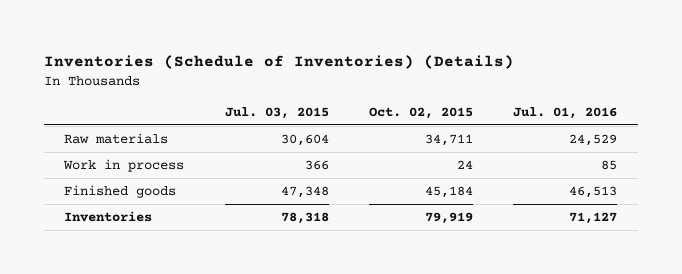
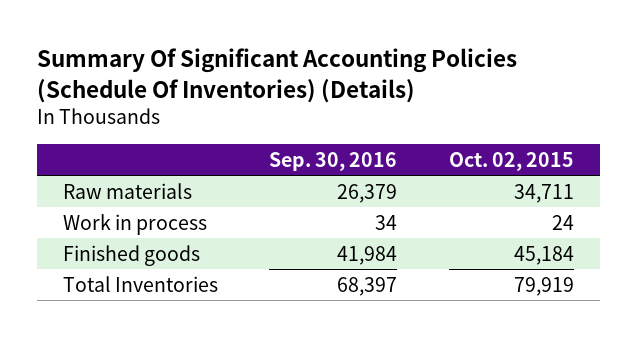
[44,54,515,69] Inventories (Schedule of Inventories) (Details) -> [36,48,517,103] Summary Of Significant Accounting Policies (Schedule Of Inventories) (Details)
[224,106,329,119] Jul. 03, 2015 -> none
[513,106,618,119] Jul. 01, 2016 -> none
none -> [269,151,398,171] Sep. 30, 2016
[64,211,153,223] Inventories -> [62,275,218,292] Total Inventories

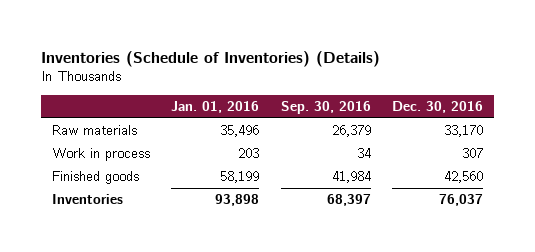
[36,48,517,103] Summary Of Significant Accounting Policies (Schedule Of Inventories) (Details) -> [41,50,381,67] Inventories (Schedule of Inventories) (Details)
[449,151,575,171] Oct. 02, 2015 -> none
none -> [171,101,260,114] Jan. 01, 2016
none -> [392,101,484,114] Dec. 30, 2016
[62,275,218,292] Total Inventories -> [51,194,123,205] Inventories

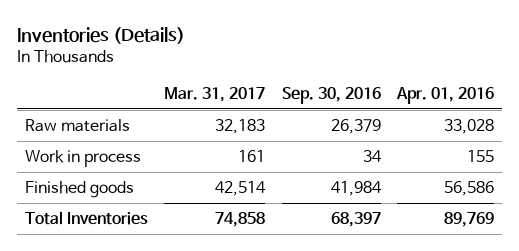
[41,50,381,67] Inventories (Schedule of Inventories) (Details) -> [16,27,185,45] Inventories (Details)
[171,101,260,114] Jan. 01, 2016 -> none
[392,101,484,114] Dec. 30, 2016 -> none
none -> [164,86,266,102] Mar. 31, 2017
none -> [396,86,495,104] Apr. 01, 2016
[51,194,123,205] Inventories -> [25,211,149,226] Total Inventories

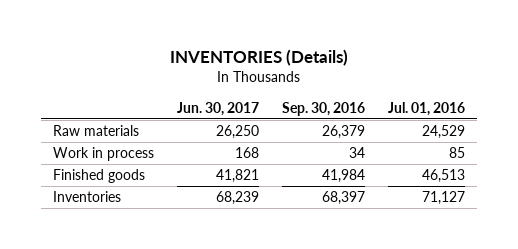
[16,27,185,45] Inventories (Details) -> [169,49,348,67] INVENTORIES (Details)
[164,86,266,102] Mar. 31, 2017 -> none
[396,86,495,104] Apr. 01, 2016 -> none
none -> [176,101,259,116] Jun. 30, 2017
none -> [388,101,466,116] Jul. 01, 2016
[25,211,149,226] Total Inventories -> [52,191,121,203] Inventories

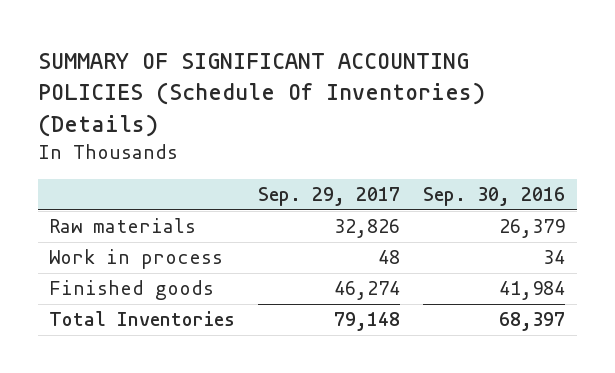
[169,49,348,67] INVENTORIES (Details) -> [37,53,485,137] SUMMARY OF SIGNIFICANT ACCOUNTING POLICIES (Schedule Of Inventories) (Details)
[176,101,259,116] Jun. 30, 2017 -> none
[388,101,466,116] Jul. 01, 2016 -> none
none -> [258,187,401,207] Sep. 29, 2017
[52,191,121,203] Inventories -> [49,311,236,327] Total Inventories

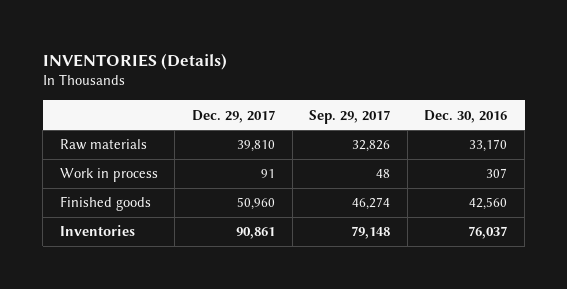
[37,53,485,137] SUMMARY OF SIGNIFICANT ACCOUNTING POLICIES (Schedule Of Inventories) (Details) -> [42,52,227,70] INVENTORIES (Details)
[423,187,566,207] Sep. 30, 2016 -> none
none -> [192,109,276,123] Dec. 29, 2017
none -> [424,109,508,123] Dec. 30, 2016
[49,311,236,327] Total Inventories -> [59,225,135,237] Inventories

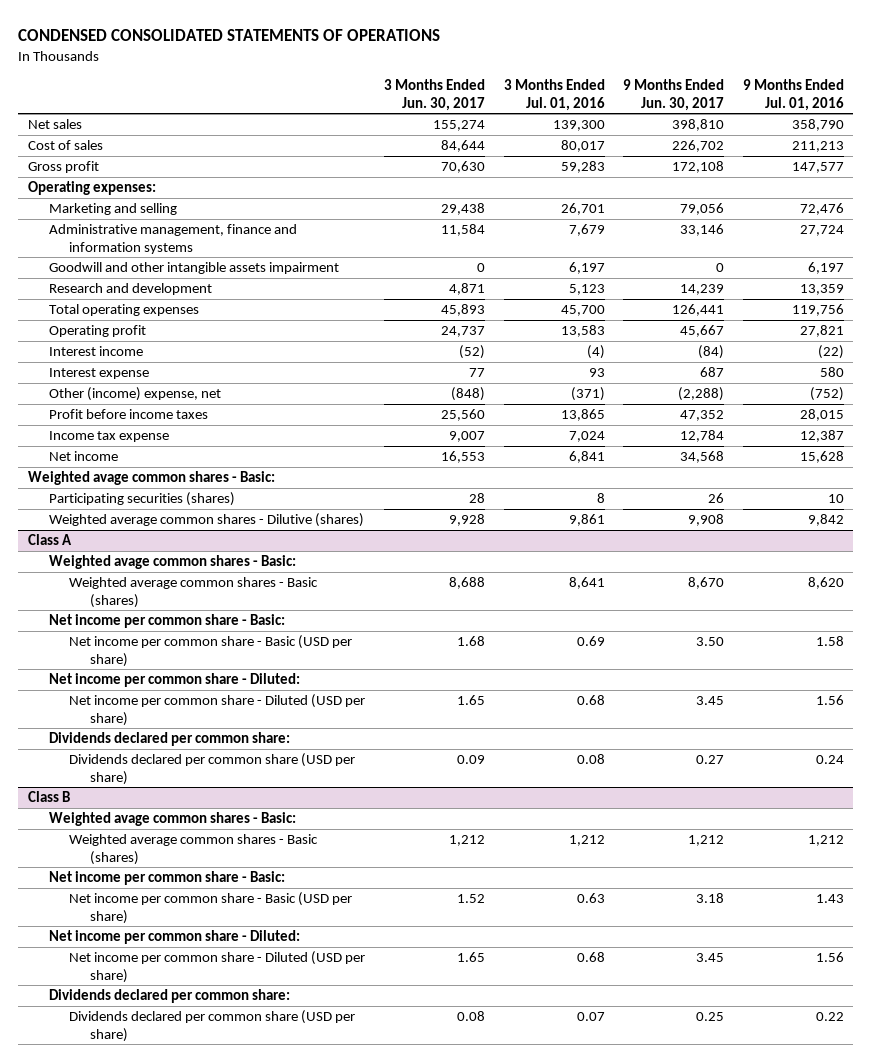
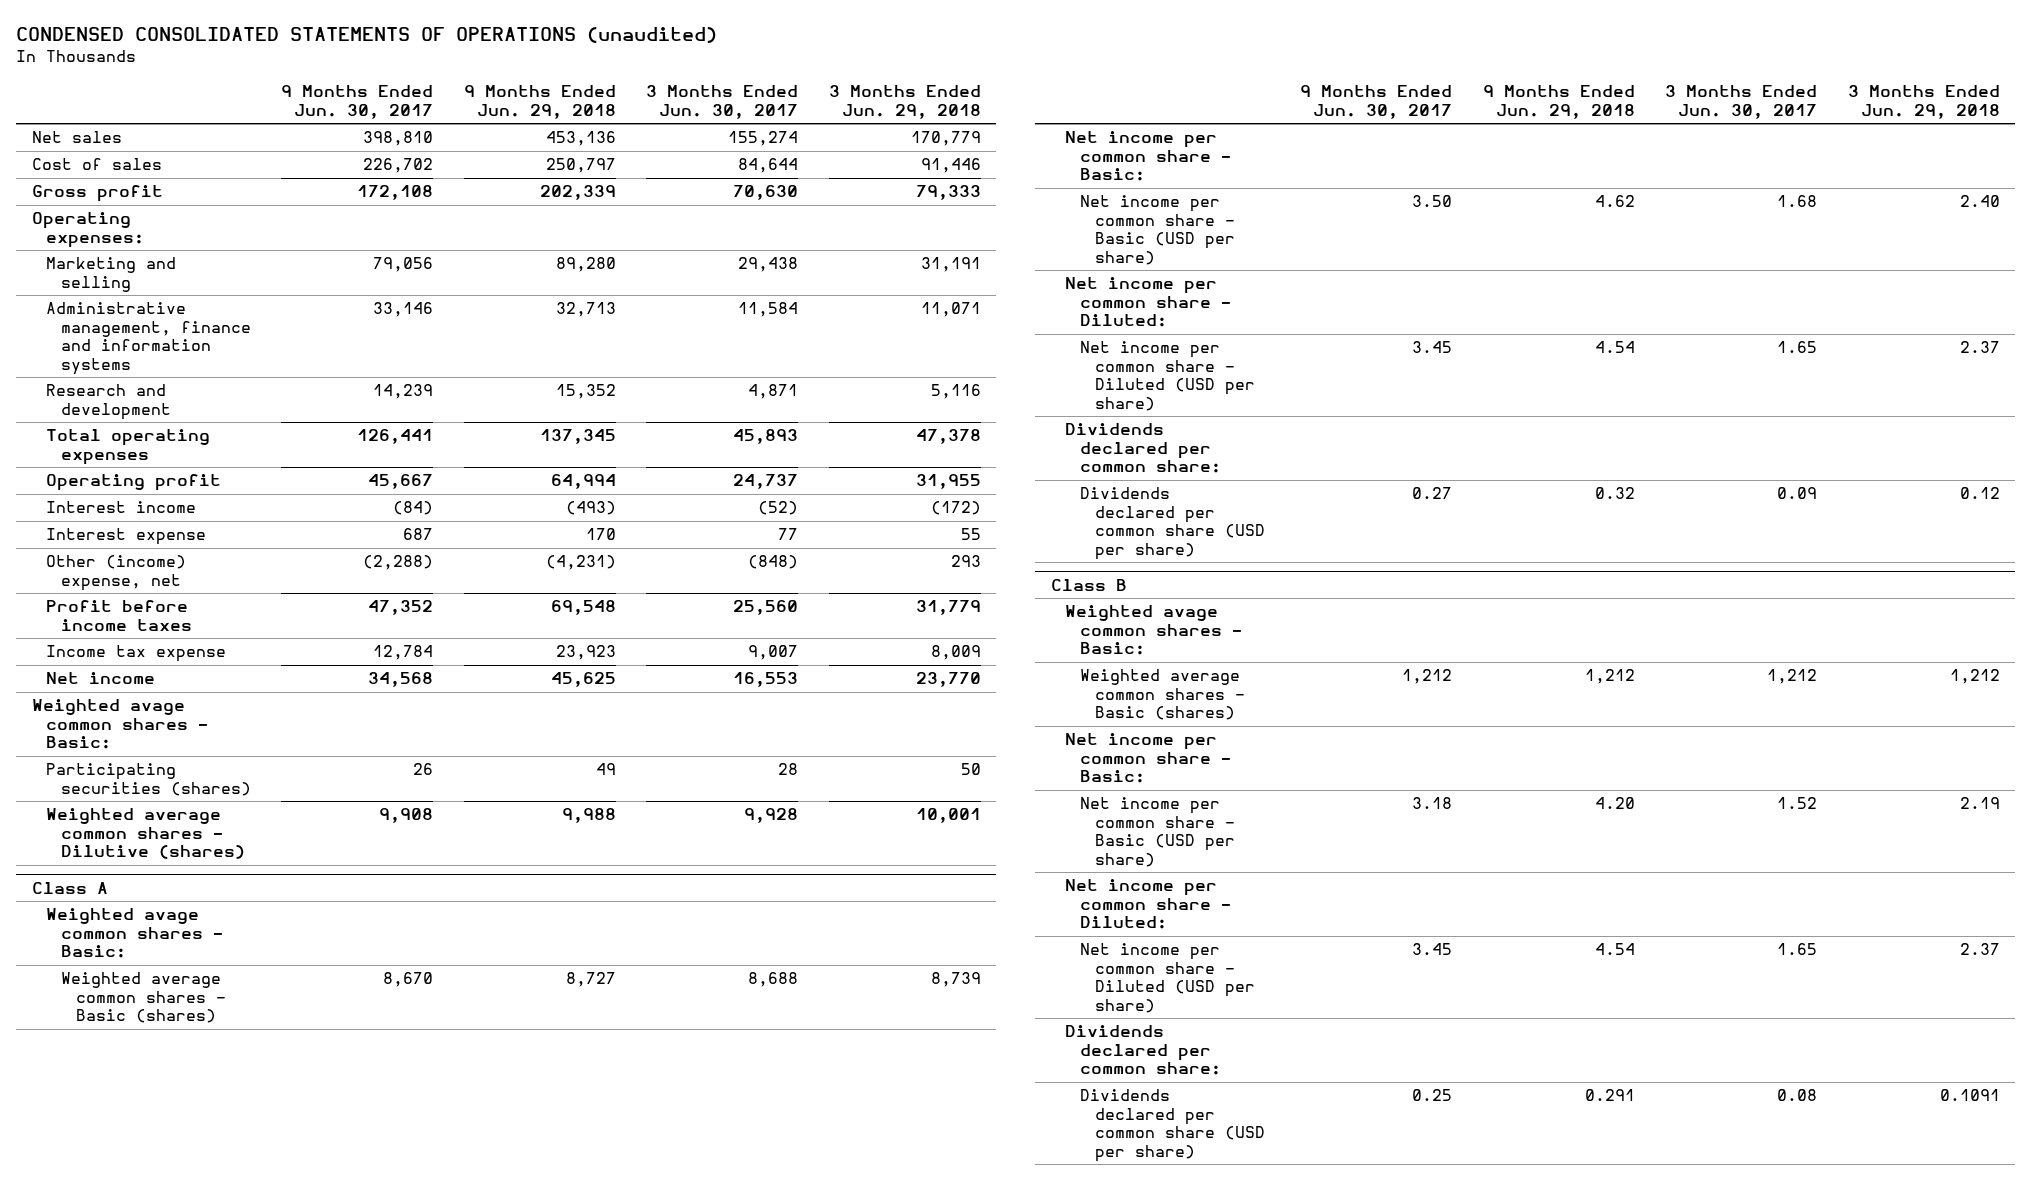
[18,29,441,42] CONDENSED CONSOLIDATED STATEMENTS OF OPERATIONS -> [16,26,718,43] CONDENSED CONSOLIDATED STATEMENTS OF OPERATIONS (unaudited)
[503,79,605,111] 3 Months Ended Jul. 01, 2016 -> none
[743,79,845,111] 9 Months Ended Jul. 01, 2016 -> none
none -> [463,85,616,119] 9 Months Ended Jun. 29, 2018
none -> [828,85,981,119] 3 Months Ended Jun. 29, 2018
[48,262,339,275] Goodwill and other intangible assets impairment -> none

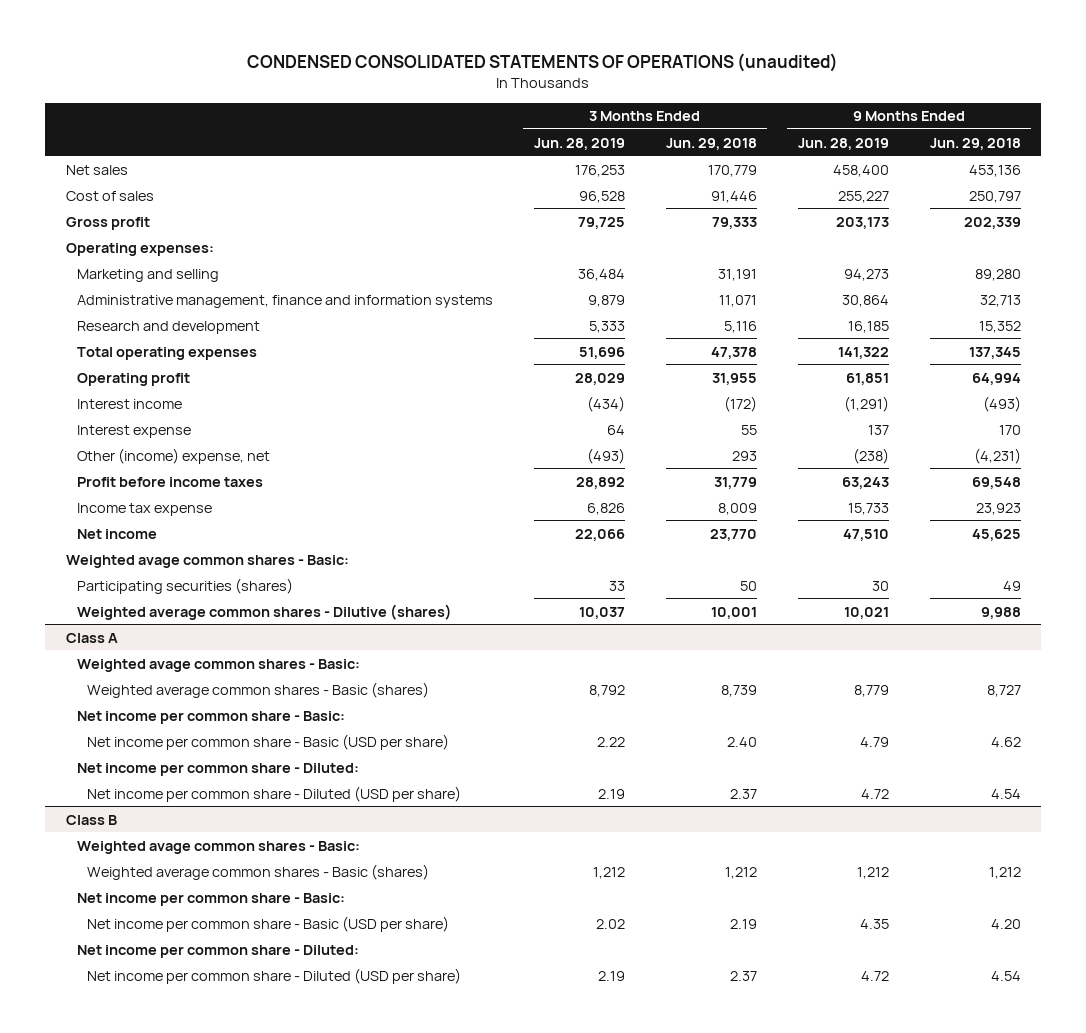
[281,85,434,119] 9 Months Ended Jun. 30, 2017 -> none
[646,85,799,119] 3 Months Ended Jun. 30, 2017 -> none
none -> [533,137,625,150] Jun. 28, 2019
none -> [797,137,889,150] Jun. 28, 2019
[1065,423,1221,474] Dividends declared per common share: -> none
[1079,487,1265,560] Dividends declared per common share (USD per share) -> none
[1065,1025,1221,1076] Dividends declared per common share: -> none
[1079,1089,1265,1162] Dividends declared per common share (USD per share) -> none

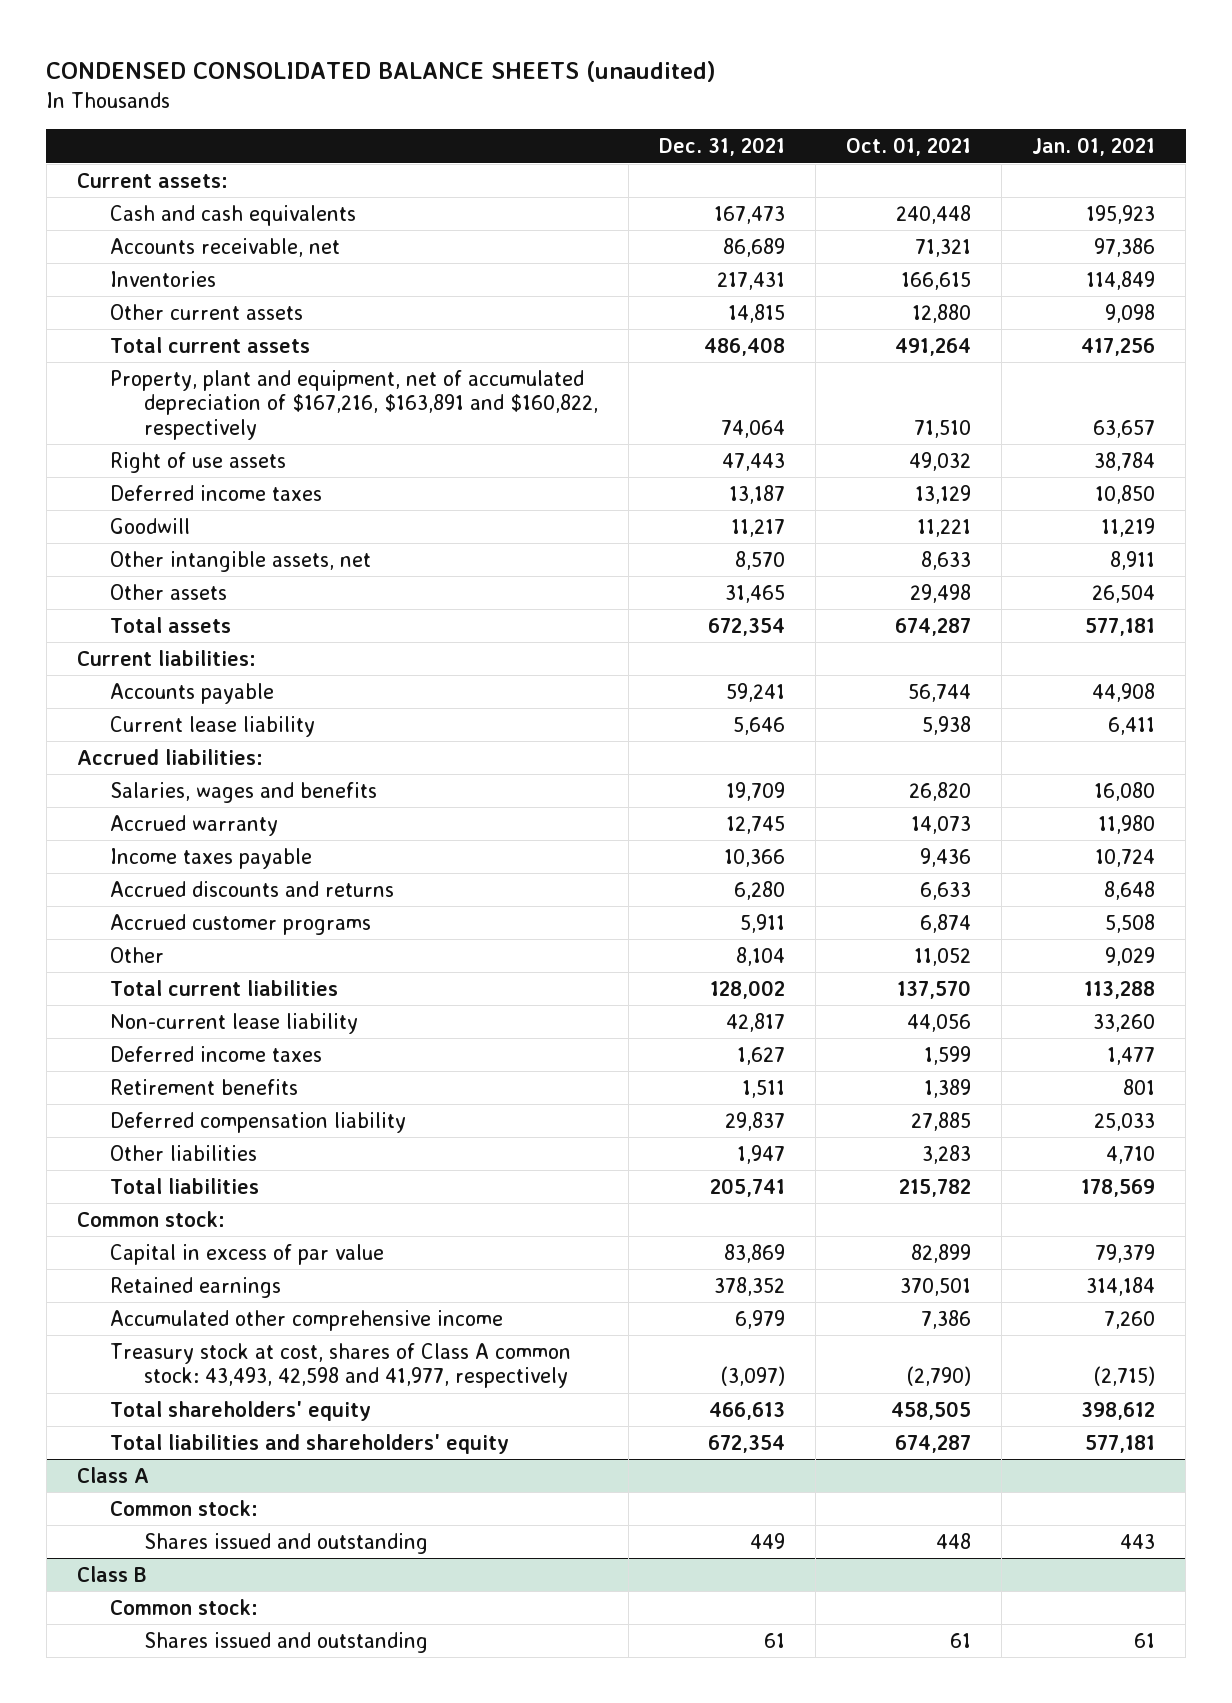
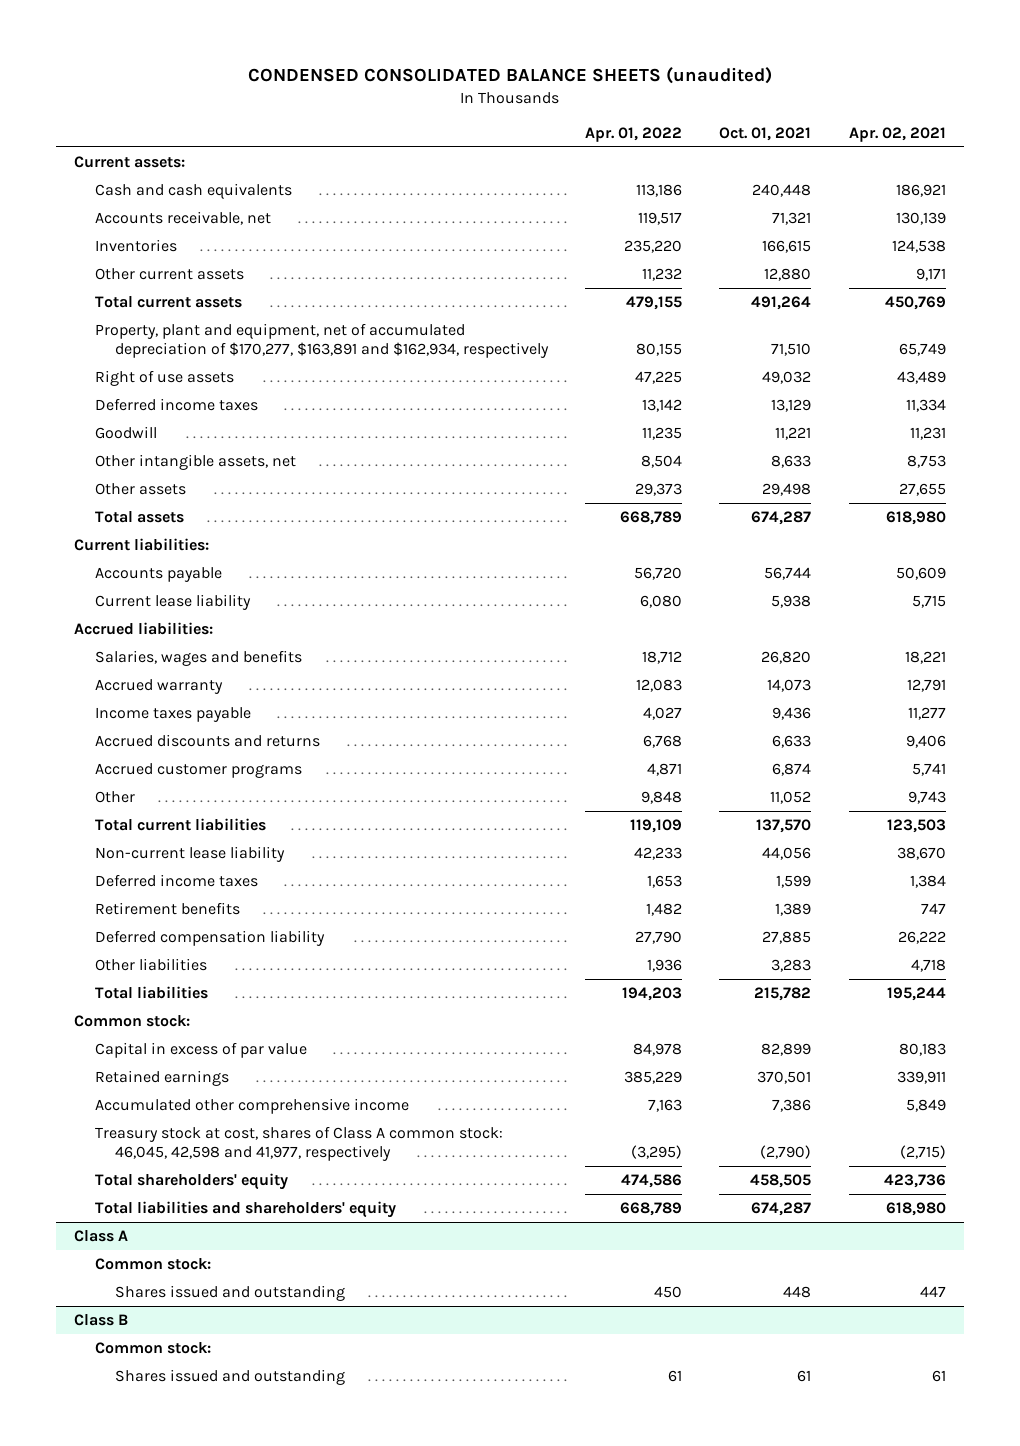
[658,137,785,157] Dec. 31, 2021 -> none
[1032,137,1156,157] Jan. 01, 2021 -> none
none -> [585,127,683,143] Apr. 01, 2022
none -> [848,127,946,143] Apr. 02, 2021
[110,369,598,441] Property, plant and equipment, net of accumulated depreciation of $167,216, $163,891 and $160,822, respectively -> [94,323,549,359] Property, plant and equipment, net of accumulated depreciation of $170,277, $163,891 and $162,934, respectively
[110,1342,572,1389] Treasury stock at cost, shares of Class A common stock: 43,493, 42,598 and 41,977, respectively -> [94,1126,503,1162] Treasury stock at cost, shares of Class A common stock: 46,045, 42,598 and 41,977, respectively

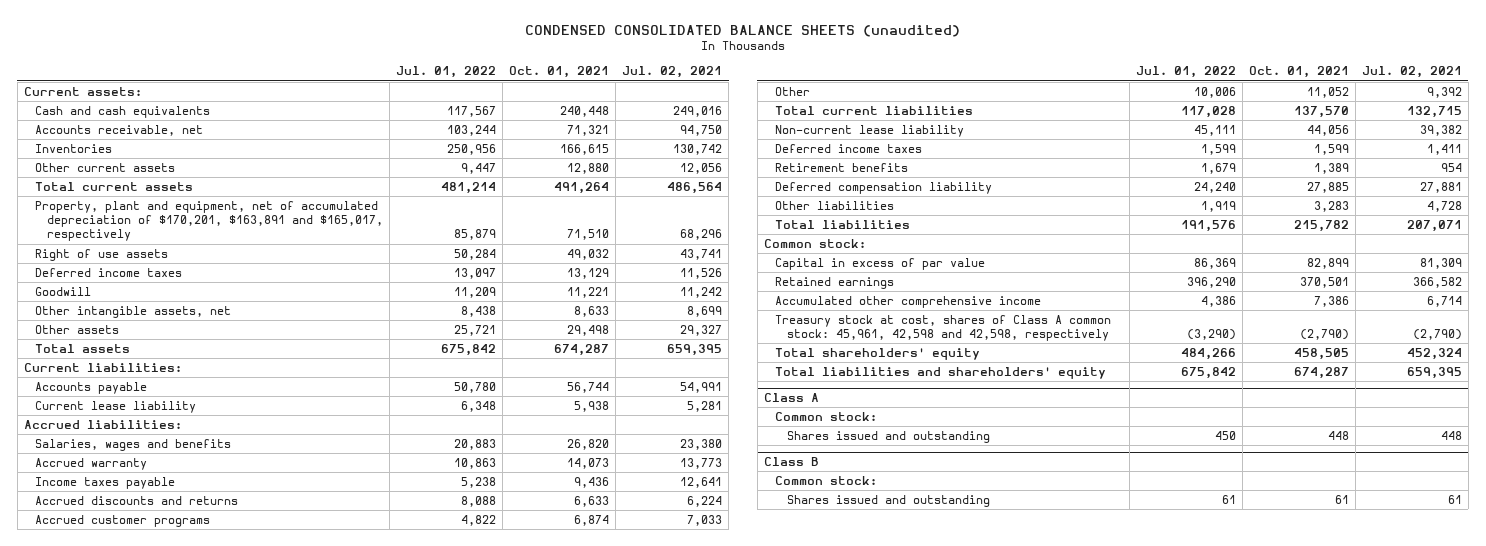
[585,127,683,143] Apr. 01, 2022 -> none
[848,127,946,143] Apr. 02, 2021 -> none
none -> [395,66,496,79] Jul. 01, 2022
none -> [622,66,723,79] Jul. 02, 2021
[94,323,549,359] Property, plant and equipment, net of accumulated depreciation of $170,277, $163,891 and $162,934, respectively -> [35,200,383,242] Property, plant and equipment, net of accumulated depreciation of $170,201, $163,891 and $165,017, respectively
[94,1126,503,1162] Treasury stock at cost, shares of Class A common stock: 46,045, 42,598 and 41,977, respectively -> [775,314,1112,342] Treasury stock at cost, shares of Class A common stock: 45,961, 42,598 and 42,598, respectively

